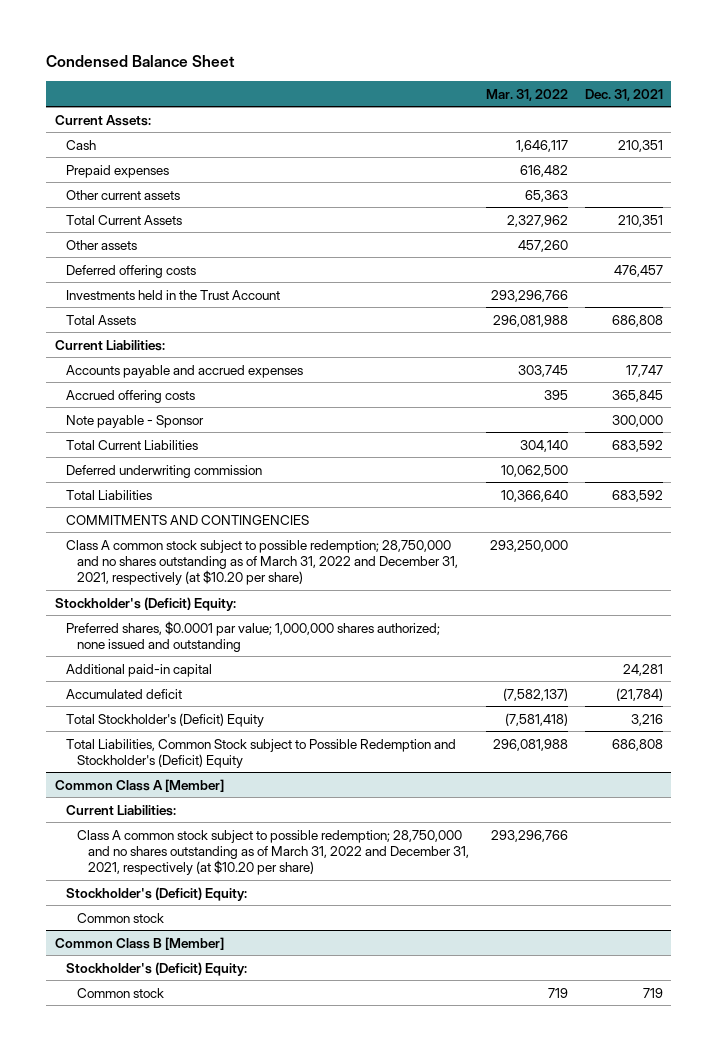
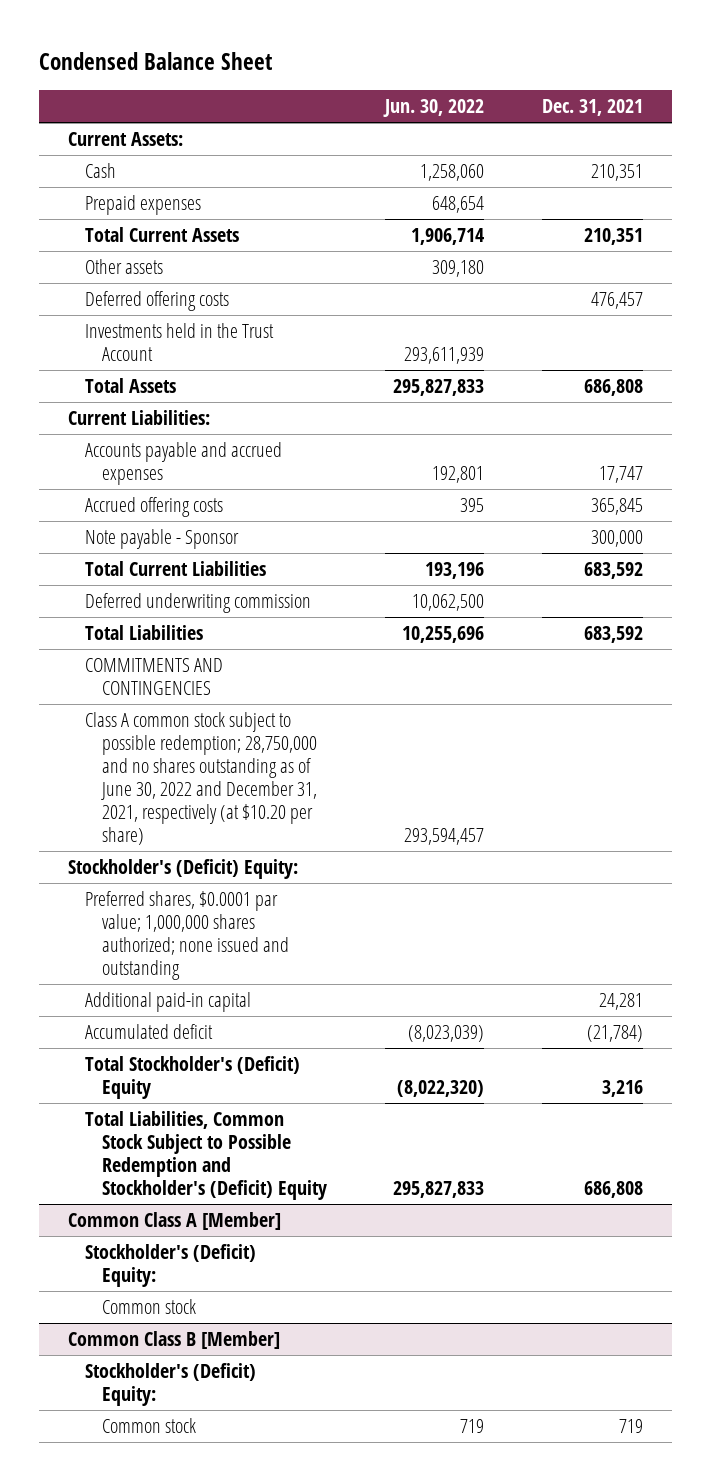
[485,88,568,101] Mar. 31, 2022 -> none
none -> [383,99,485,118] Jun. 30, 2022
[65,189,180,200] Other current assets -> none
[65,539,458,585] Class A common stock subject to possible redemption; 28,750,000 and no shares outstanding as of March 31, 2022 and December 31, 2021, respectively (at $10.20 per share) -> [85,712,318,845] Class A common stock subject to possible redemption; 28,750,000 and no shares outstanding as of June 30, 2022 and December 31, 2021, respectively (at $10.20 per share)
[65,738,456,768] Total Liabilities, Common Stock subject to Possible Redemption and Stockholder's (Deficit) Equity -> [85,1111,328,1201] Total Liabilities, Common Stock Subject to Possible Redemption and Stockholder's (Deficit) Equity
[65,804,176,816] Current Liabilities: -> none
[76,829,470,875] Class A common stock subject to possible redemption; 28,750,000 and no shares outstanding as of March 31, 2022 and December 31, 2021, respectively (at $10.20 per share) -> none

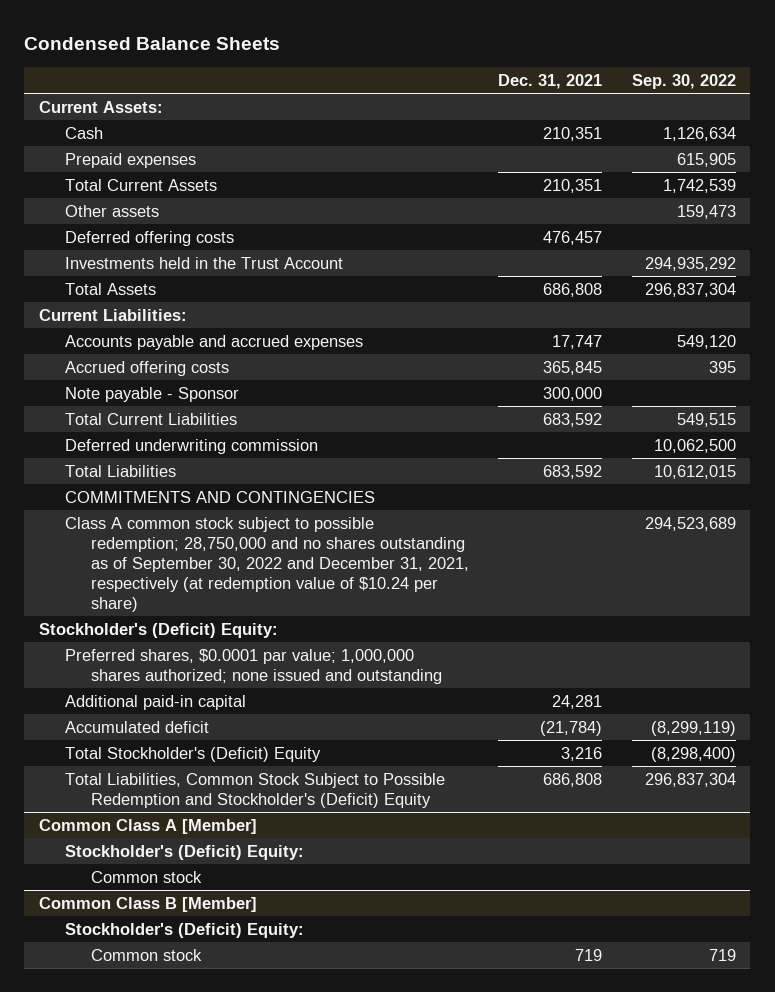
[39,52,273,71] Condensed Balance Sheet -> [24,37,281,51] Condensed Balance Sheets
[383,99,485,118] Jun. 30, 2022 -> none
none -> [631,73,736,89] Sep. 30, 2022
[85,712,318,845] Class A common stock subject to possible redemption; 28,750,000 and no shares outstanding as of June 30, 2022 and December 31, 2021, respectively (at $10.20 per share) -> [64,516,469,613] Class A common stock subject to possible redemption; 28,750,000 and no shares outstanding as of September 30, 2022 and December 31, 2021, respectively (at redemption value of $10.24 per share)

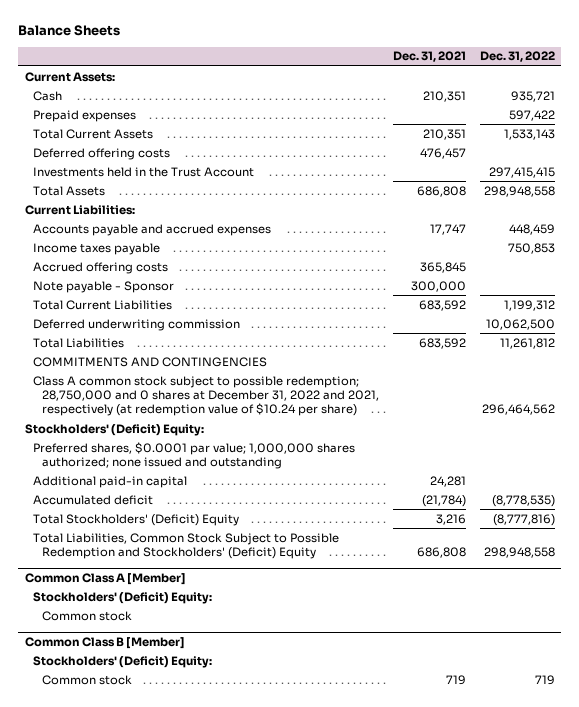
[24,37,281,51] Condensed Balance Sheets -> [17,25,120,37] Balance Sheets
[631,73,736,89] Sep. 30, 2022 -> none
none -> [479,51,555,63] Dec. 31, 2022
[64,204,159,217] Other assets -> none
none -> [33,242,161,255] Income taxes payable
[64,516,469,613] Class A common stock subject to possible redemption; 28,750,000 and no shares outstanding as of September 30, 2022 and December 31, 2021, respectively (at redemption value of $10.24 per share) -> [33,375,380,417] Class A common stock subject to possible redemption; 28,750,000 and 0 shares at December 31, 2022 and 2021, respectively (at redemption value of $10.24 per share)
[39,622,279,638] Stockholder's (Deficit) Equity: -> [24,423,204,436] Stockholders' (Deficit) Equity:
[64,746,321,762] Total Stockholder's (Deficit) Equity -> [33,513,240,526] Total Stockholders' (Deficit) Equity
[64,772,445,808] Total Liabilities, Common Stock Subject to Possible Redemption and Stockholder's (Deficit) Equity -> [33,532,340,560] Total Liabilities, Common Stock Subject to Possible Redemption and Stockholders' (Deficit) Equity
[64,844,304,860] Stockholder's (Deficit) Equity: -> [33,591,213,604] Stockholders' (Deficit) Equity:
[64,922,304,938] Stockholder's (Deficit) Equity: -> [33,655,213,668] Stockholders' (Deficit) Equity:

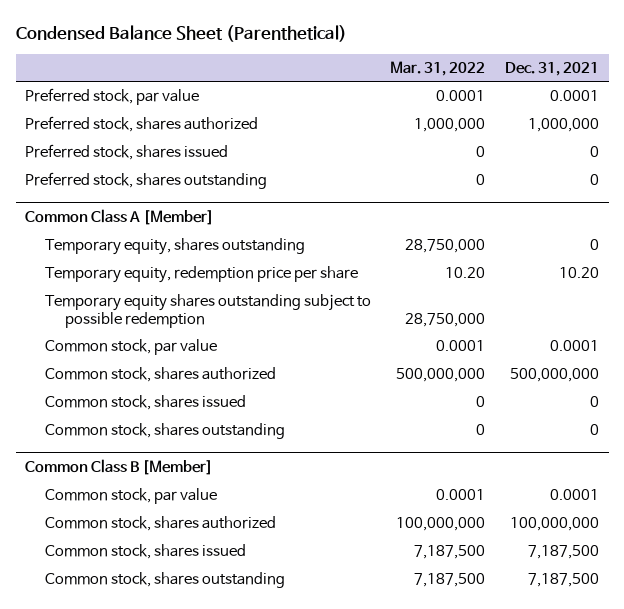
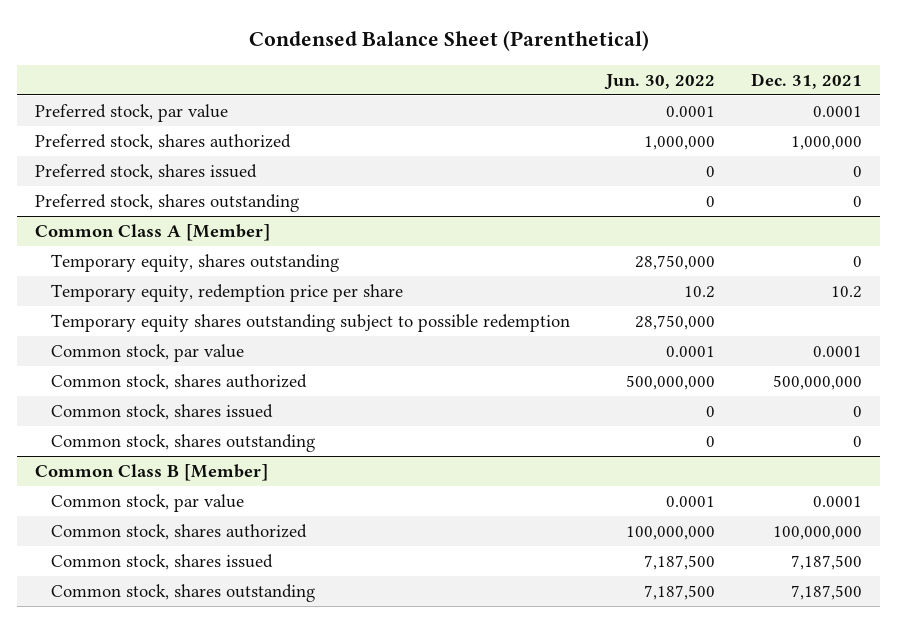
[390,60,486,76] Mar. 31, 2022 -> none
none -> [603,73,715,90] Jun. 30, 2022
[558,267,599,279] 10.20 -> [831,286,863,299] 10.2

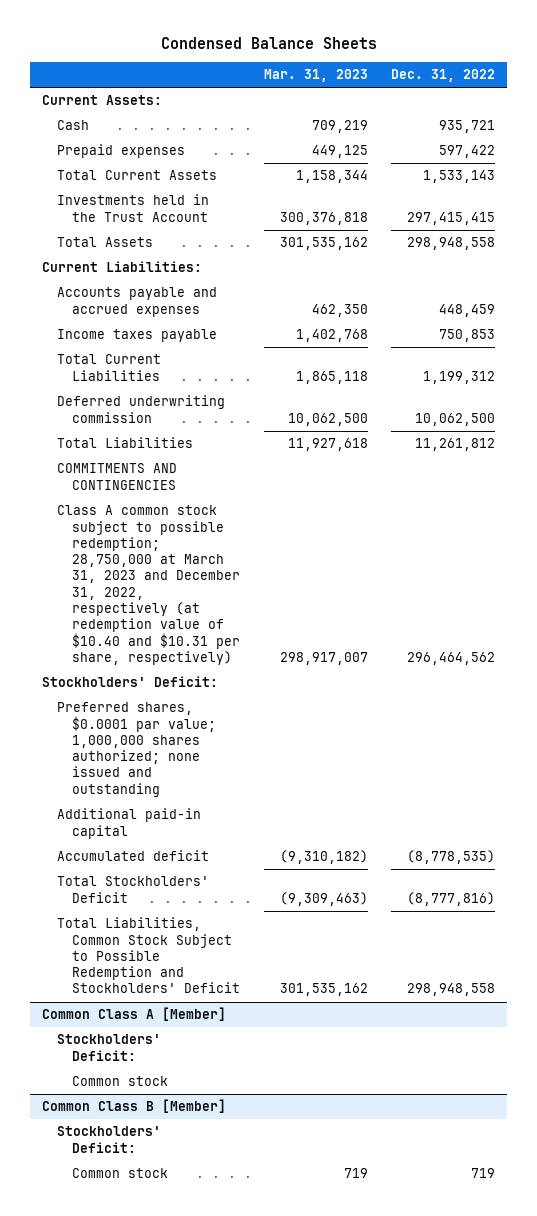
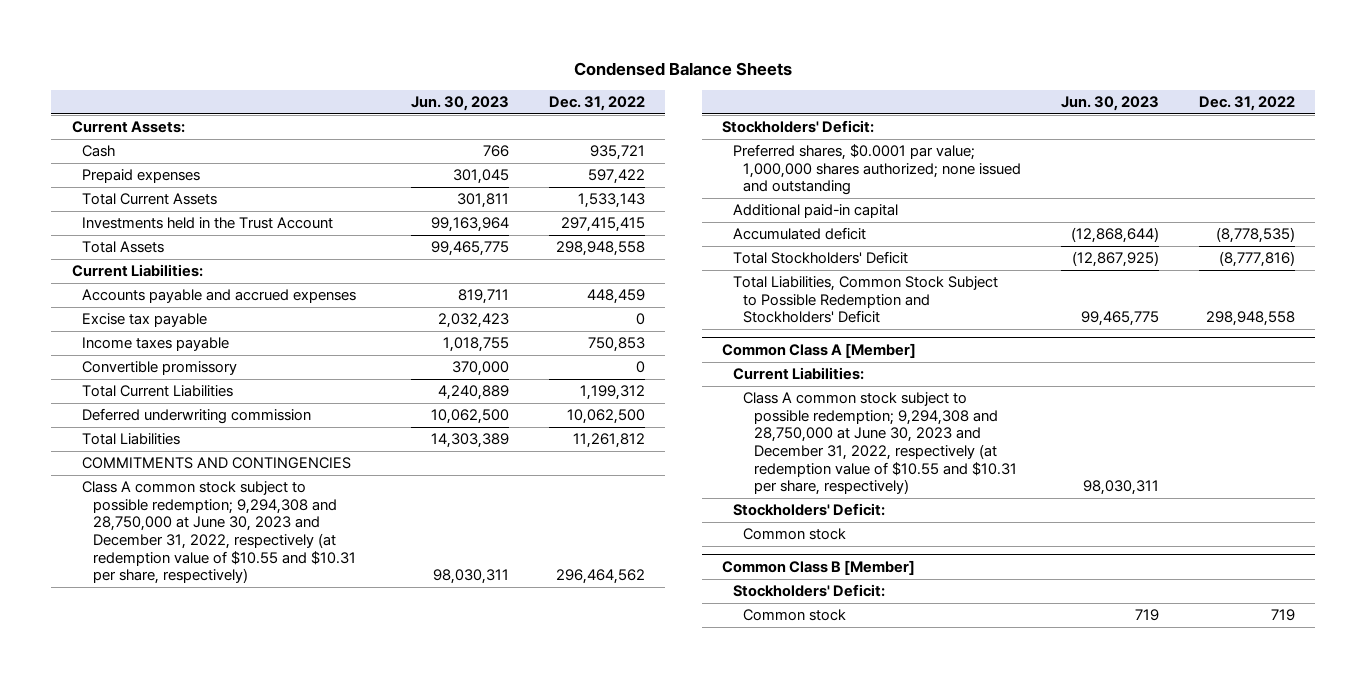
[263,69,368,83] Mar. 31, 2023 -> none
none -> [410,95,509,111] Jun. 30, 2023
none -> [82,313,208,328] Excise tax payable
none -> [82,361,238,376] Convertible promissory
[57,505,241,665] Class A common stock subject to possible redemption; 28,750,000 at March 31, 2023 and December 31, 2022, respectively (at redemption value of $10.40 and $10.31 per share, respectively) -> [82,481,356,585] Class A common stock subject to possible redemption; 9,294,308 and 28,750,000 at June 30, 2023 and December 31, 2022, respectively (at redemption value of $10.55 and $10.31 per share, respectively)
none -> [732,367,864,381] Current Liabilities:
none -> [743,392,1017,496] Class A common stock subject to possible redemption; 9,294,308 and 28,750,000 at June 30, 2023 and December 31, 2022, respectively (at redemption value of $10.55 and $10.31 per share, respectively)

